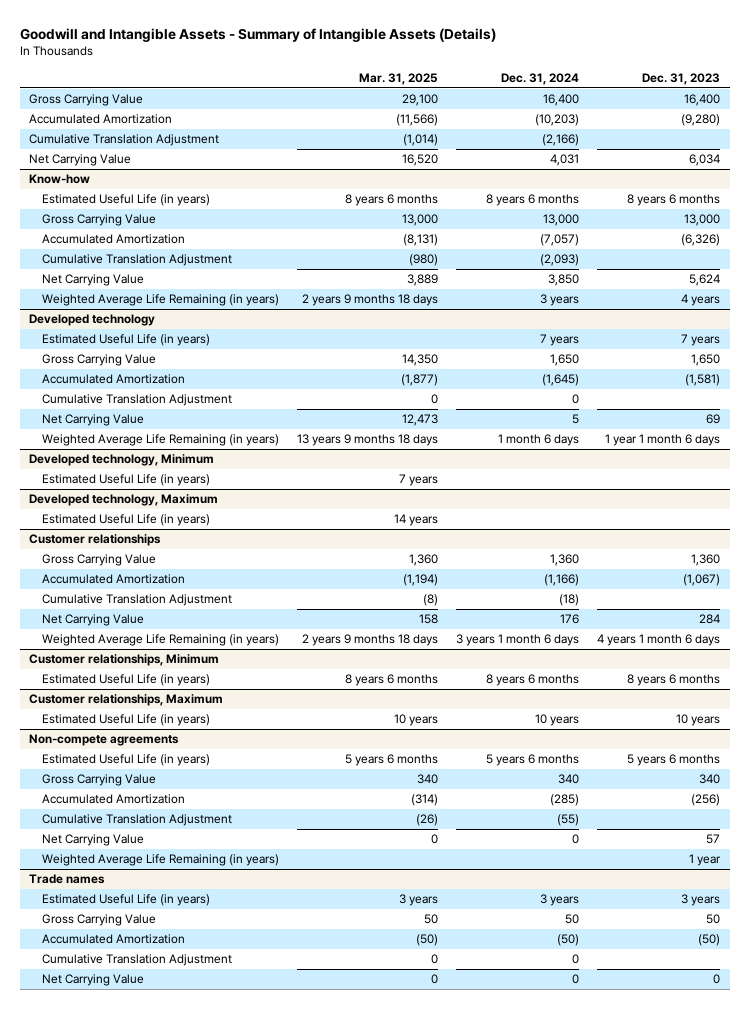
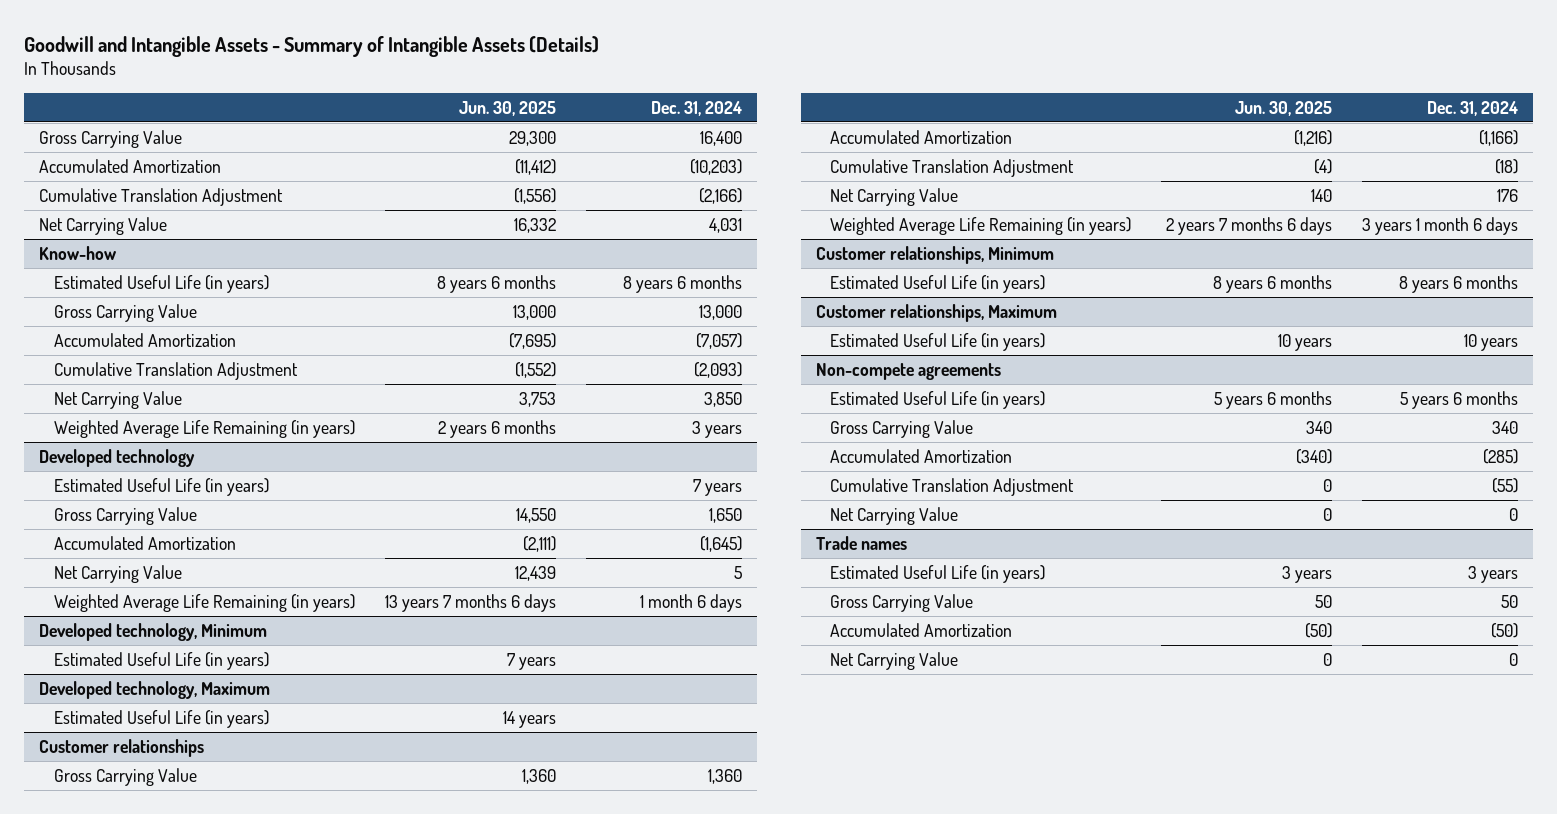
[359,72,439,85] Mar. 31, 2025 -> none
[642,72,721,85] Dec. 31, 2023 -> none
none -> [458,100,556,116] Jun. 30, 2025
[41,394,232,407] Cumulative Translation Adjustment -> none
[41,854,279,867] Weighted Average Life Remaining (in years) -> none
[41,954,232,967] Cumulative Translation Adjustment -> none

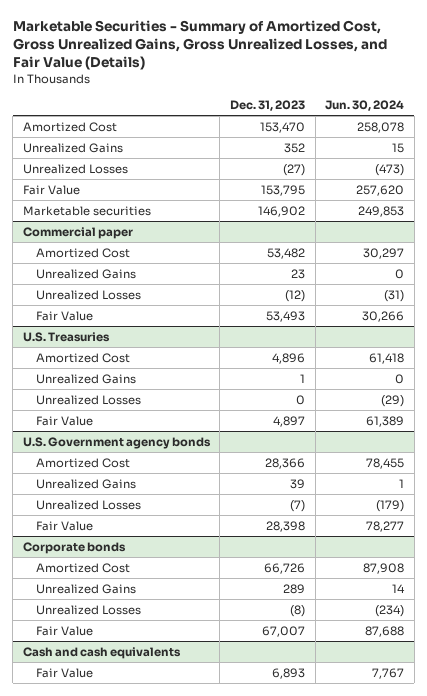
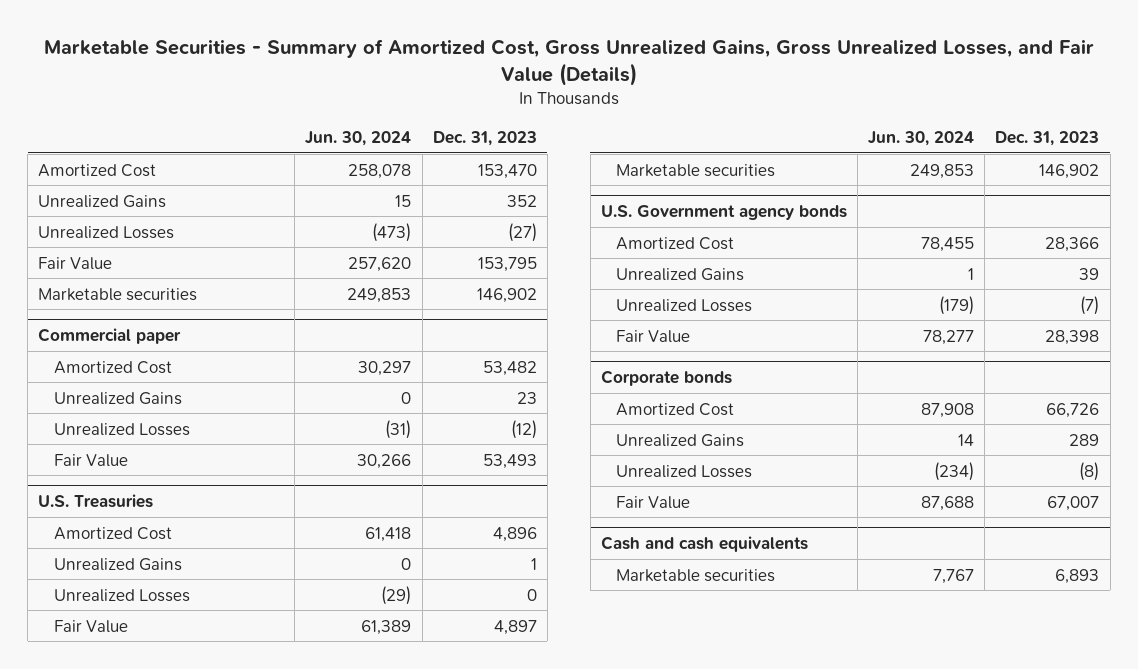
none -> [616,163,776,177] Marketable securities
[36,667,94,678] Fair Value -> [616,568,776,582] Marketable securities

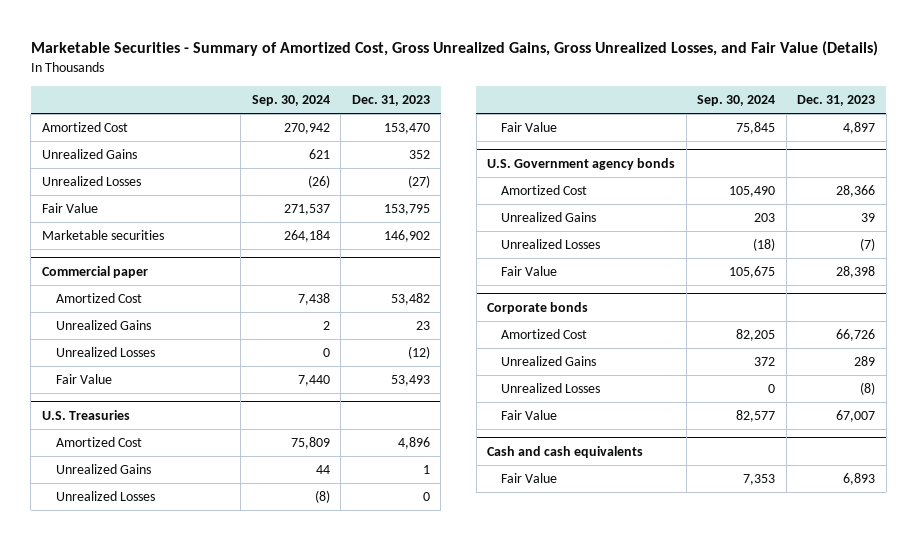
[305,131,412,147] Jun. 30, 2024 -> none
none -> [251,95,330,107] Sep. 30, 2024
[616,163,776,177] Marketable securities -> none
[616,568,776,582] Marketable securities -> [501,473,558,484] Fair Value

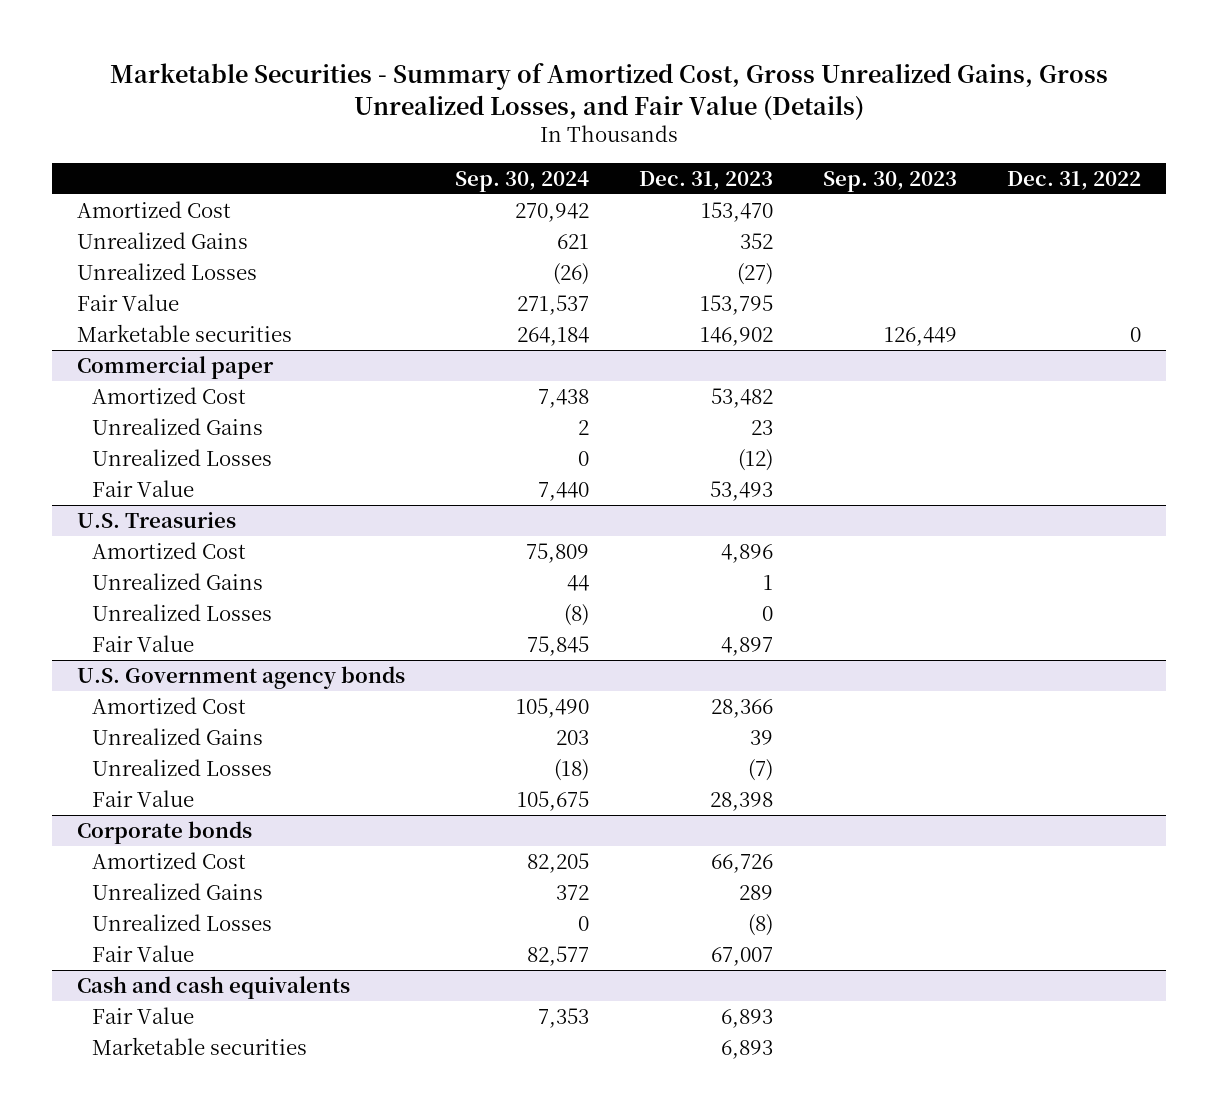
none -> [823,170,958,192] Sep. 30, 2023
none -> [1007,170,1142,190] Dec. 31, 2022
none -> [92,1036,308,1055] Marketable securities

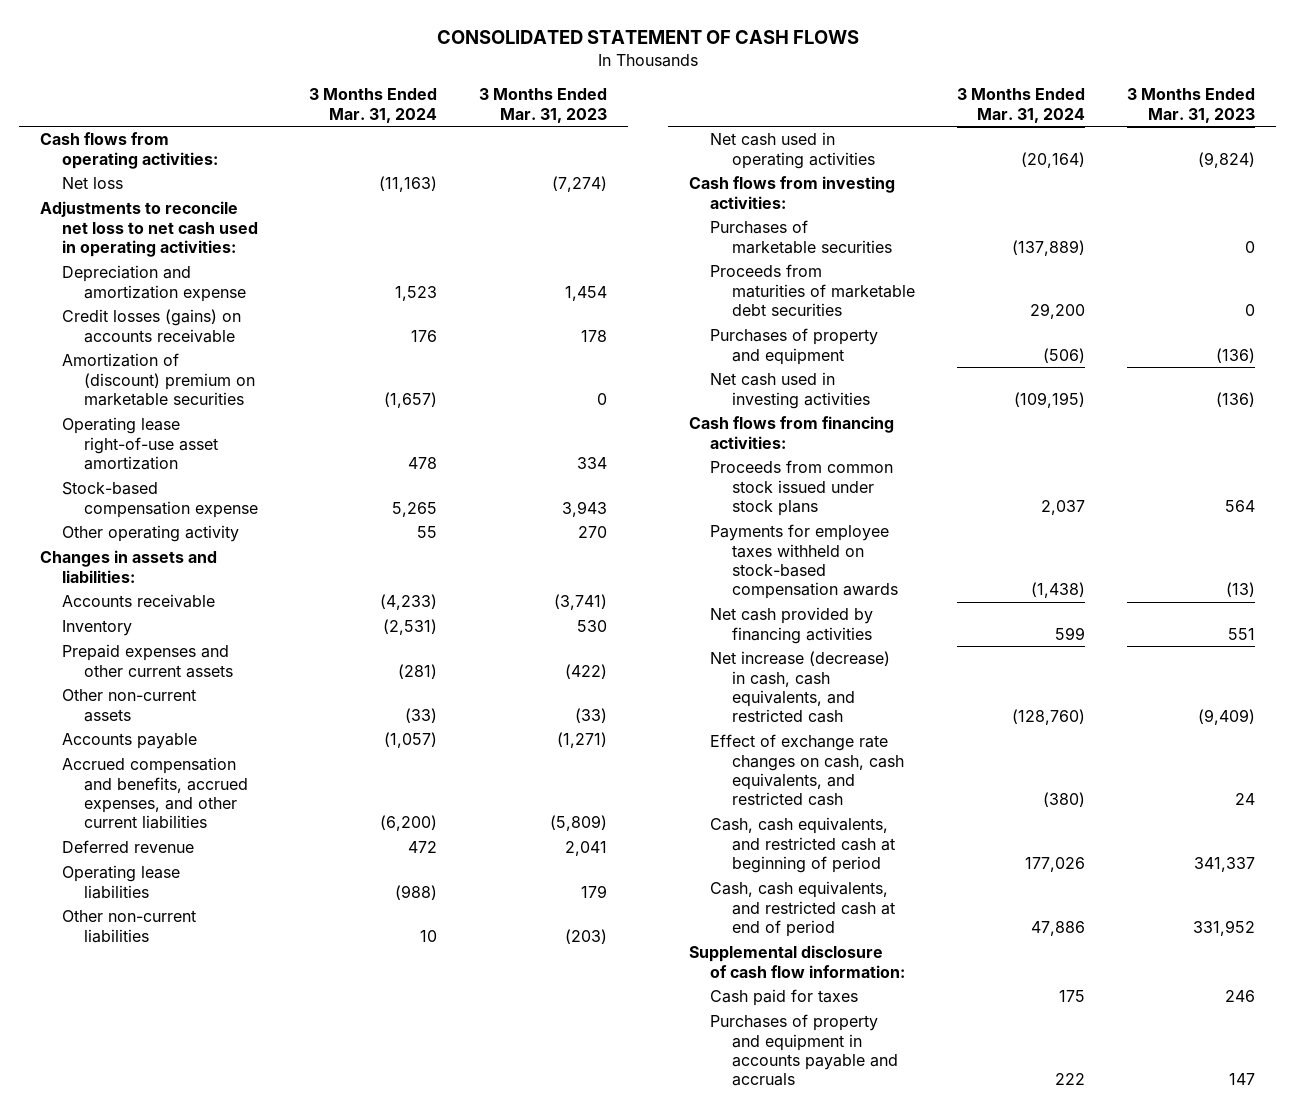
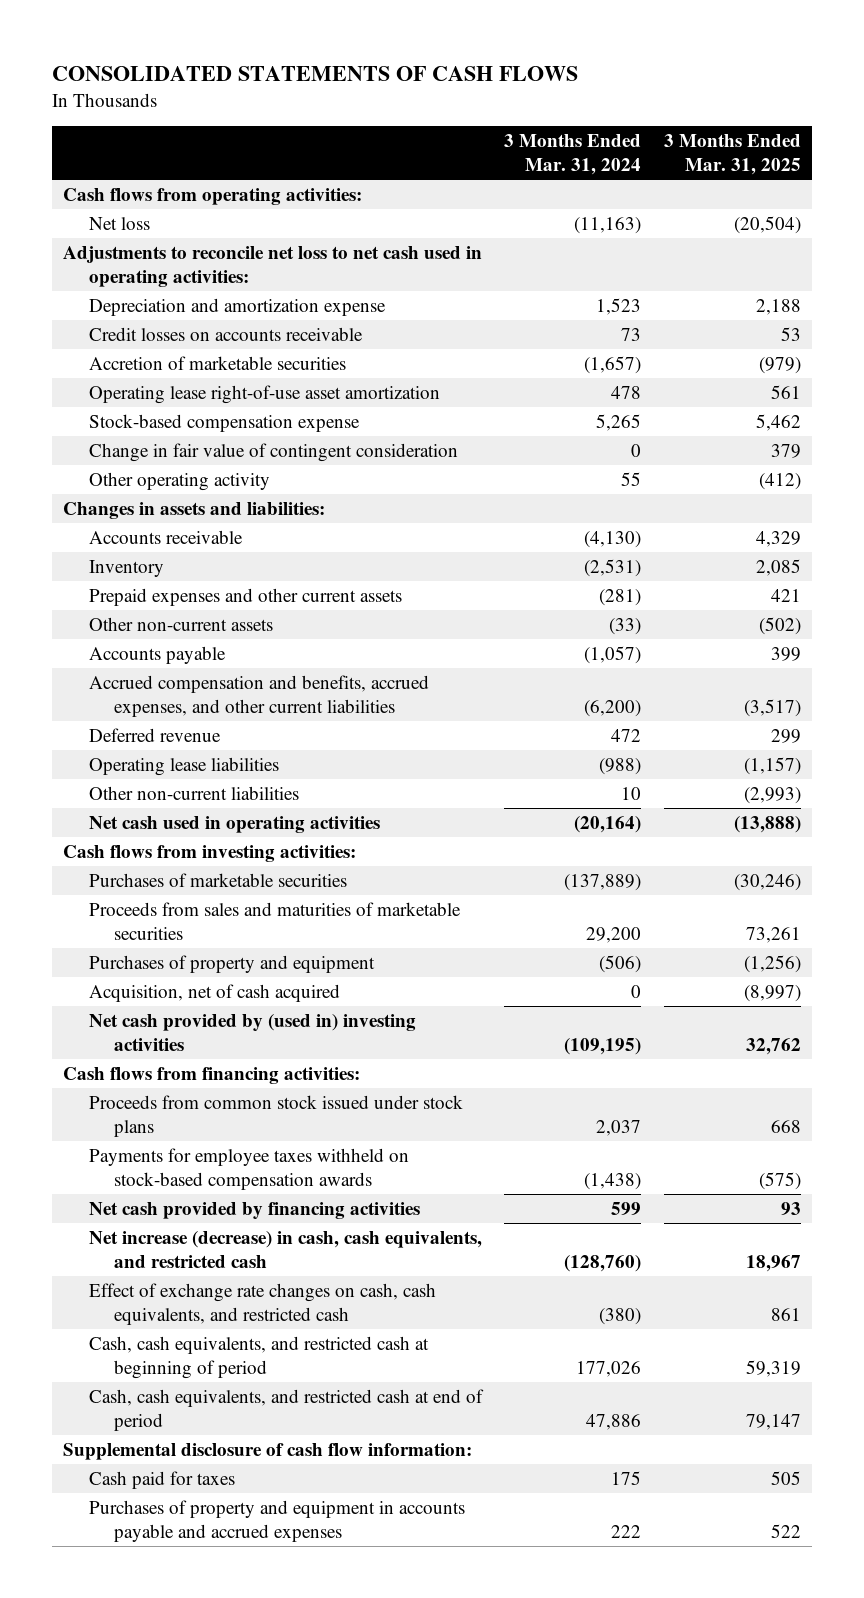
[436,30,859,45] CONSOLIDATED STATEMENT OF CASH FLOWS -> [51,66,578,82] CONSOLIDATED STATEMENTS OF CASH FLOWS
[478,88,607,123] 3 Months Ended Mar. 31, 2023 -> none
none -> [664,134,802,176] 3 Months Ended Mar. 31, 2025
[62,309,242,343] Credit losses (gains) on accounts receivable -> [88,326,363,341] Credit losses on accounts receivable
[410,329,437,342] 176 -> [621,327,642,341] 73
[62,353,255,407] Amortization of (discount) premium on marketable securities -> [88,355,346,370] Accretion of marketable securities
none -> [88,442,458,462] Change in fair value of contingent consideration
[379,594,437,611] (4,233) -> [584,530,642,548] (4,130)
[710,264,915,317] Proceeds from maturities of marketable debt securities -> [88,901,461,940] Proceeds from sales and maturities of marketable securities
none -> [88,983,340,1002] Acquisition, net of cash acquired
[710,372,870,409] Net cash used in investing activities -> [88,1013,416,1051] Net cash provided by (used in) investing activities
[710,1014,898,1087] Purchases of property and equipment in accounts payable and accruals -> [88,1499,465,1542] Purchases of property and equipment in accounts payable and accrued expenses

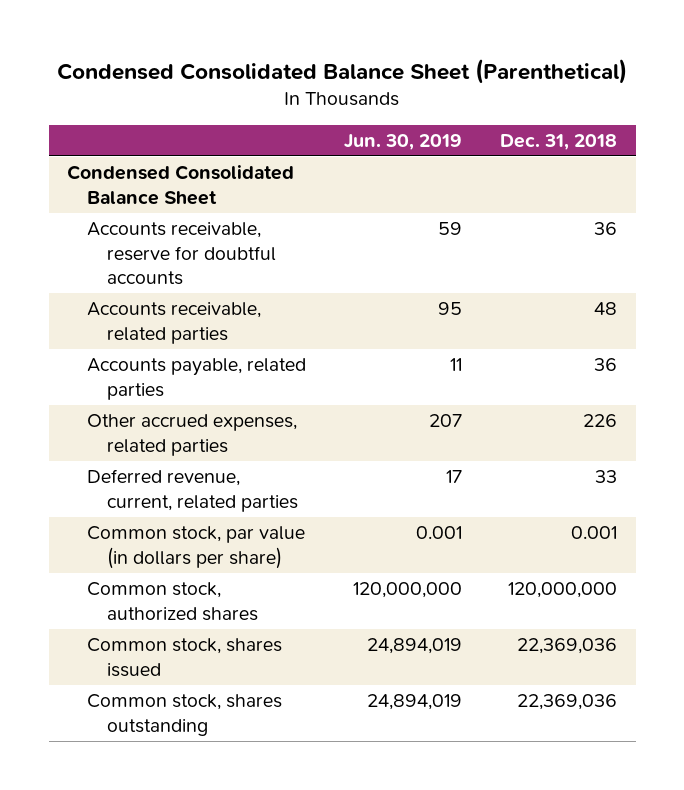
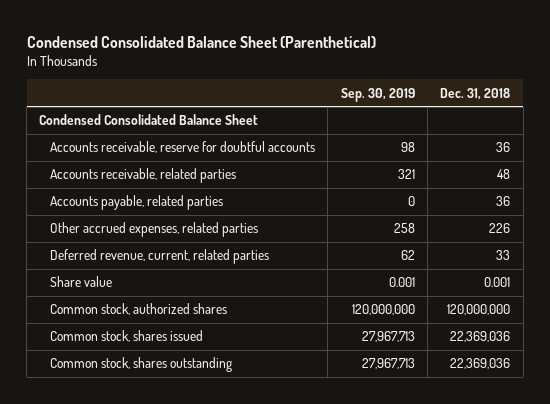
[343,133,462,150] Jun. 30, 2019 -> none
none -> [340,87,415,102] Sep. 30, 2019
[87,526,306,569] Common stock, par value (in dollars per share) -> [49,276,112,288] Share value

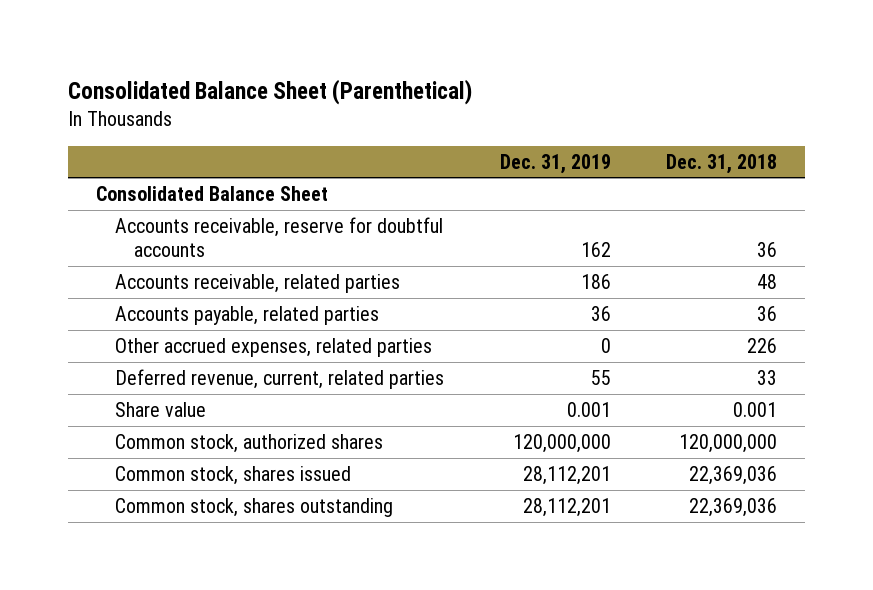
[26,35,376,48] Condensed Consolidated Balance Sheet (Parenthetical) -> [68,79,473,106] Consolidated Balance Sheet (Parenthetical)
[340,87,415,102] Sep. 30, 2019 -> none
none -> [499,153,611,174] Dec. 31, 2019
[39,114,259,126] Condensed Consolidated Balance Sheet -> [96,185,329,201] Consolidated Balance Sheet

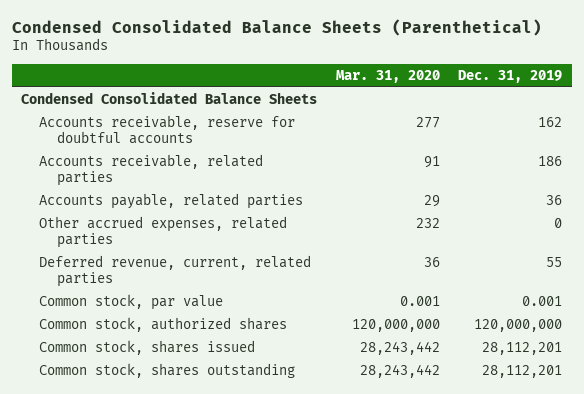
[68,79,473,106] Consolidated Balance Sheet (Parenthetical) -> [11,18,542,36] Condensed Consolidated Balance Sheets (Parenthetical)
[666,153,778,174] Dec. 31, 2018 -> none
none -> [335,69,440,83] Mar. 31, 2020
[96,185,329,201] Consolidated Balance Sheet -> [21,92,318,105] Condensed Consolidated Balance Sheets
[114,401,206,417] Share value -> [39,294,224,311] Common stock, par value

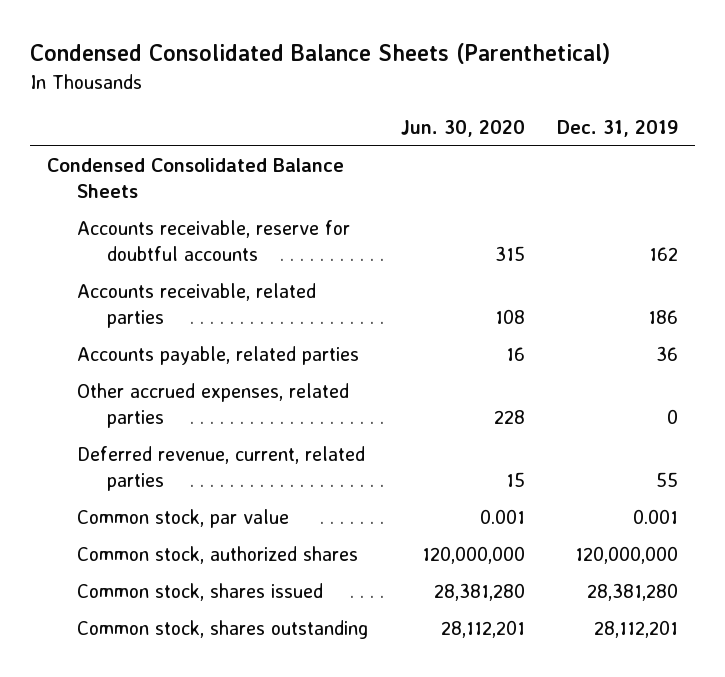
[335,69,440,83] Mar. 31, 2020 -> none
none -> [400,120,525,138] Jun. 30, 2020
[482,342,563,356] 28,112,201 -> [587,583,679,602] 28,381,280

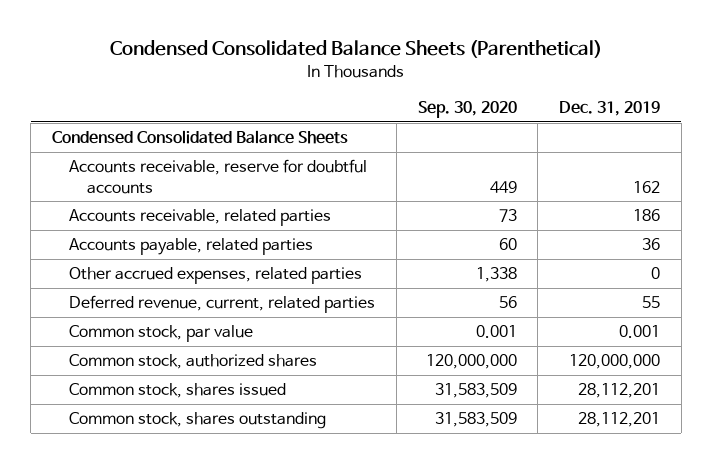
[400,120,525,138] Jun. 30, 2020 -> none
none -> [417,100,517,118] Sep. 30, 2020
[587,583,679,602] 28,381,280 -> [577,383,660,399] 28,112,201

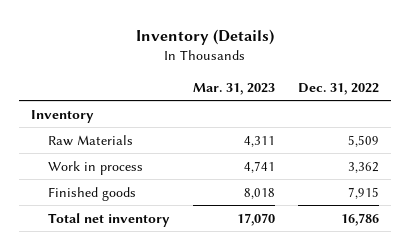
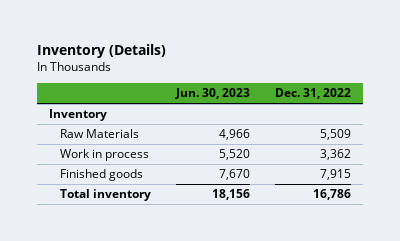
[192,82,275,95] Mar. 31, 2023 -> none
none -> [174,88,250,100] Jun. 30, 2023
[47,212,170,227] Total net inventory -> [60,189,152,202] Total inventory

